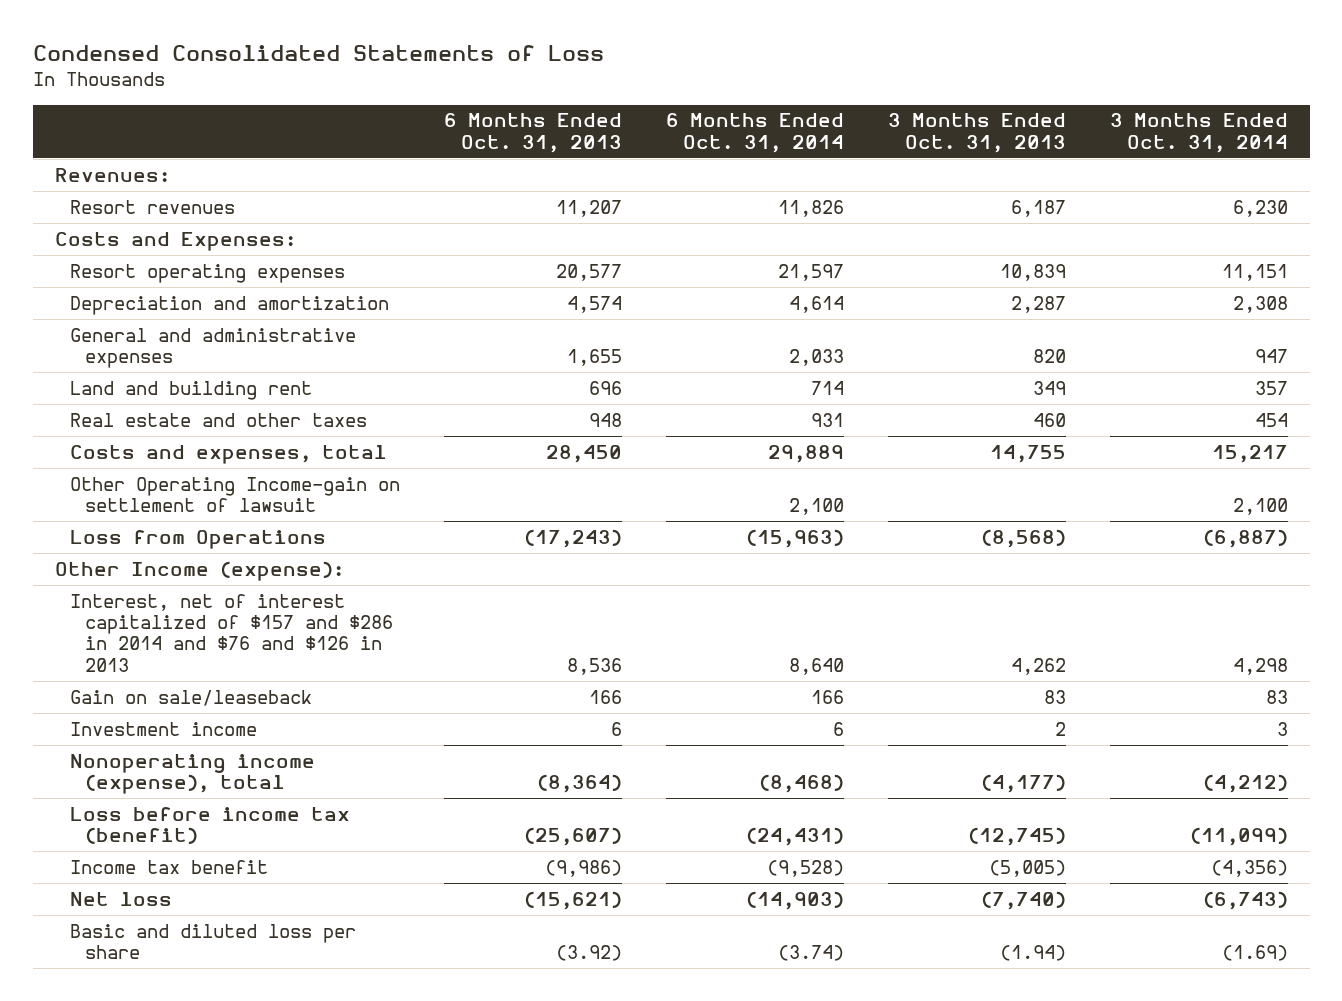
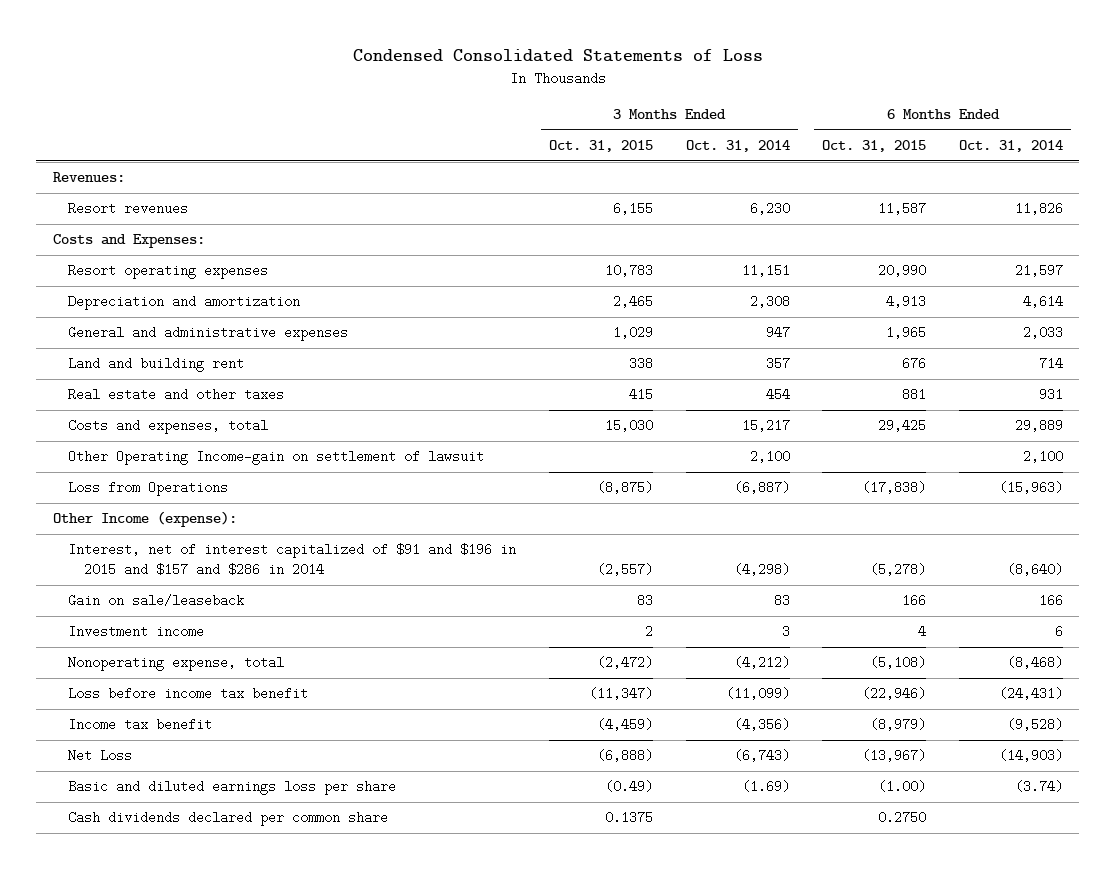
[443,113,622,153] 6 Months Ended Oct. 31, 2013 -> none
[887,113,1066,153] 3 Months Ended Oct. 31, 2013 -> none
none -> [548,140,653,153] Oct. 31, 2015
none -> [822,140,927,153] Oct. 31, 2015
[69,593,393,672] Interest, net of interest capitalized of $157 and $286 in 2014 and $76 and $126 in 2013 -> [68,543,517,577] Interest, net of interest capitalized of $91 and $196 in 2015 and $157 and $286 in 2014
[788,657,844,675] 8,640 -> [1006,563,1063,577] (8,640)
[1232,657,1288,675] 4,298 -> [733,563,790,577] (4,298)
[69,753,315,795] Nonoperating income (expense), total -> [68,656,285,672] Nonoperating expense, total
[69,806,350,845] Loss before income tax (benefit) -> [68,687,309,701] Loss before income tax benefit
[69,891,172,906] Net loss -> [68,749,133,763] Net Loss
[69,923,356,960] Basic and diluted loss per share -> [68,780,397,796] Basic and diluted earnings loss per share
none -> [68,811,389,827] Cash dividends declared per common share

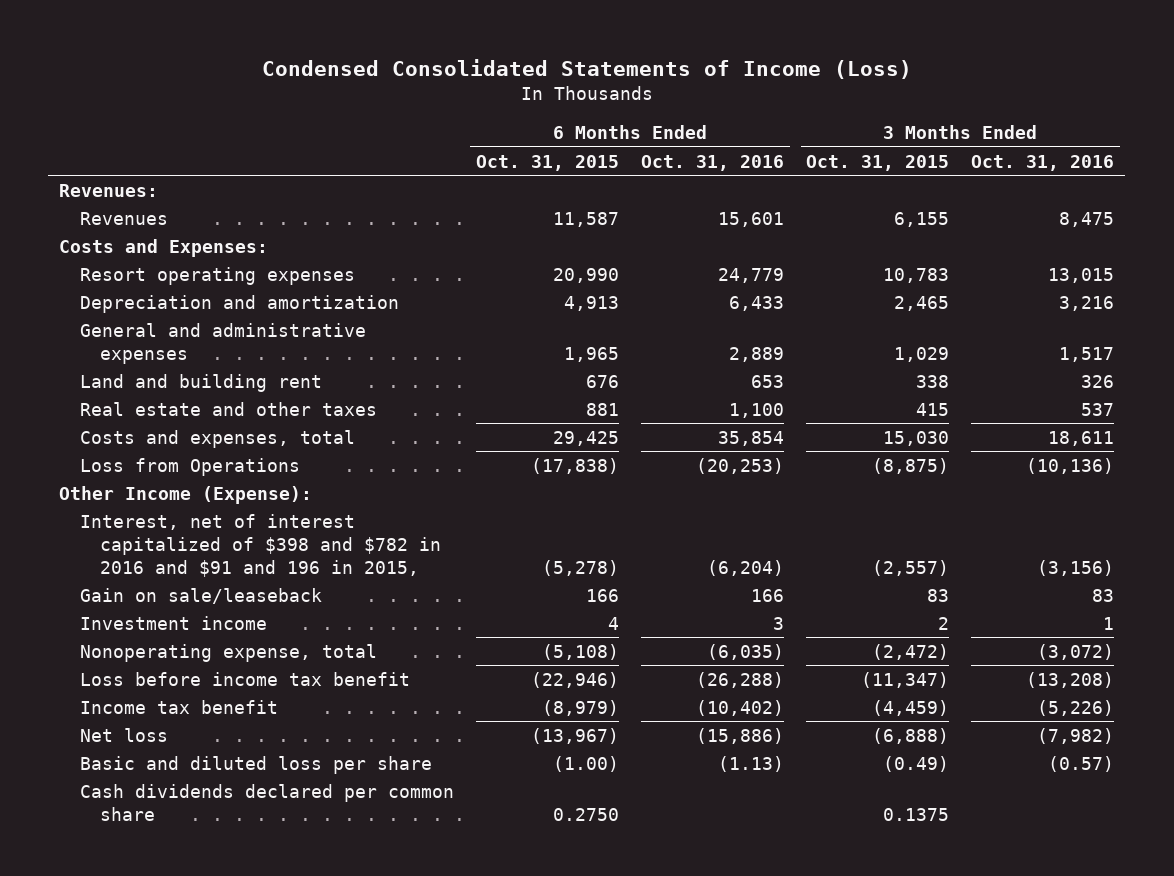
[352,49,763,63] Condensed Consolidated Statements of Loss -> [261,59,912,80] Condensed Consolidated Statements of Income (Loss)
[685,140,790,153] Oct. 31, 2014 -> none
[958,140,1063,153] Oct. 31, 2014 -> none
none -> [641,154,785,171] Oct. 31, 2016
none -> [971,154,1115,171] Oct. 31, 2016
[68,202,189,216] Resort revenues -> [79,211,168,225] Revenues
[68,450,485,466] Other Operating Income-gain on settlement of lawsuit -> none
[52,511,237,528] Other Income (expense): -> [59,485,313,504] Other Income (Expense):
[68,543,517,577] Interest, net of interest capitalized of $91 and $196 in 2015 and $157 and $286 in 2014 -> [79,513,442,577] Interest, net of interest capitalized of $398 and $782 in 2016 and $91 and 196 in 2015,
[68,749,133,763] Net Loss -> [79,727,168,742] Net loss
[68,780,397,796] Basic and diluted earnings loss per share -> [79,755,432,774] Basic and diluted loss per share

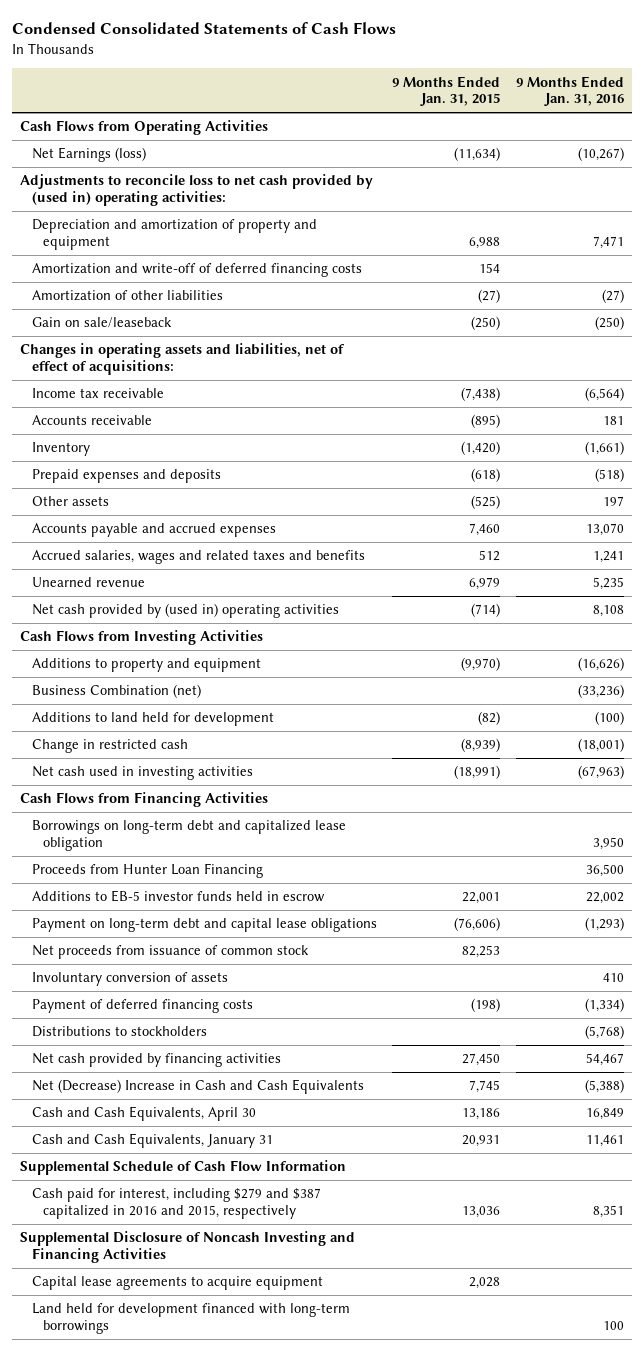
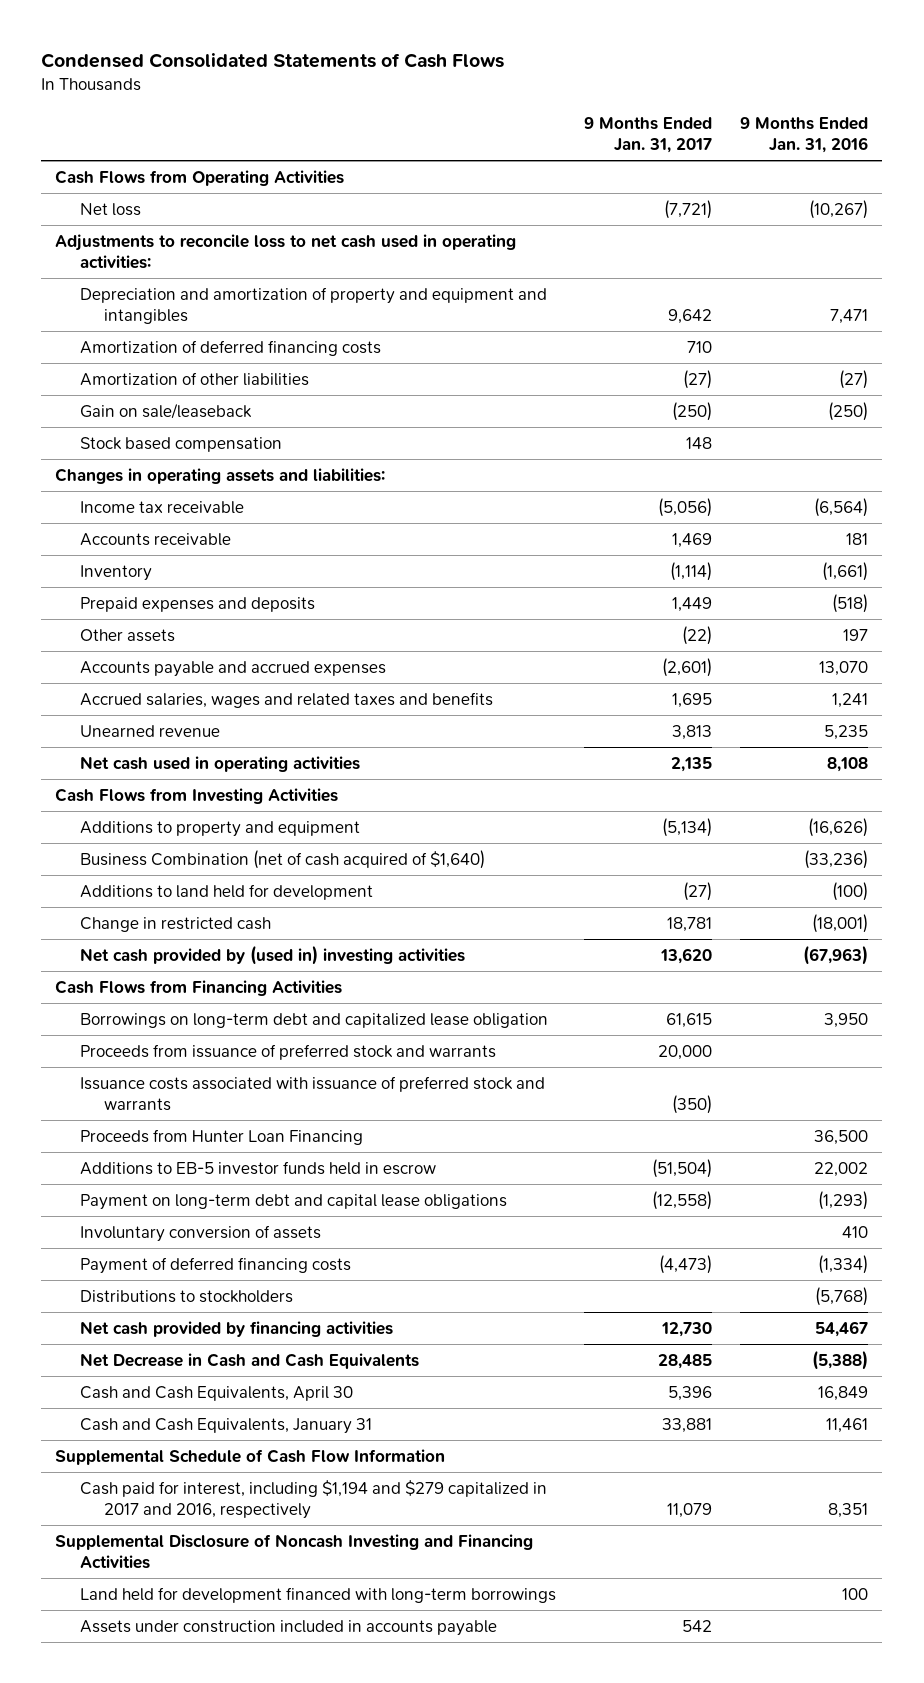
[392,75,501,107] 9 Months Ended Jan. 31, 2015 -> none
none -> [583,116,712,154] 9 Months Ended Jan. 31, 2017
[31,147,146,163] Net Earnings (loss) -> [79,202,141,216] Net loss
[19,174,373,207] Adjustments to reconcile loss to net cash provided by (used in) operating activities: -> [55,233,517,269] Adjustments to reconcile loss to net cash used in operating activities:
[31,219,317,251] Depreciation and amortization of property and equipment -> [79,286,547,324] Depreciation and amortization of property and equipment and intangibles
[31,263,362,278] Amortization and write-off of deferred financing costs -> [79,339,381,356] Amortization of deferred financing costs
none -> [79,436,282,452] Stock based compensation
[19,343,345,376] Changes in operating assets and liabilities, net of effect of acquisitions: -> [55,467,386,484] Changes in operating assets and liabilities:
[31,603,339,619] Net cash provided by (used in) operating activities -> [79,755,360,772] Net cash used in operating activities
[31,684,201,699] Business Combination (net) -> [79,849,485,869] Business Combination (net of cash acquired of $1,640)
[31,766,253,781] Net cash used in investing activities -> [79,944,465,965] Net cash provided by (used in) investing activities
none -> [79,1043,496,1060] Proceeds from issuance of preferred stock and warrants
none -> [79,1075,545,1111] Issuance costs associated with issuance of preferred stock and warrants
[31,945,309,960] Net proceeds from issuance of common stock -> none
[31,1079,364,1095] Net (Decrease) Increase in Cash and Cash Equivalents -> [79,1352,419,1369] Net Decrease in Cash and Cash Equivalents
[31,1188,321,1220] Cash paid for interest, including $279 and $387 capitalized in 2016 and 2015, respectively -> [79,1479,547,1519] Cash paid for interest, including $1,194 and $279 capitalized in 2017 and 2016, respectively
[31,1276,323,1291] Capital lease agreements to acquire equipment -> none
none -> [79,1619,497,1636] Assets under construction included in accounts payable

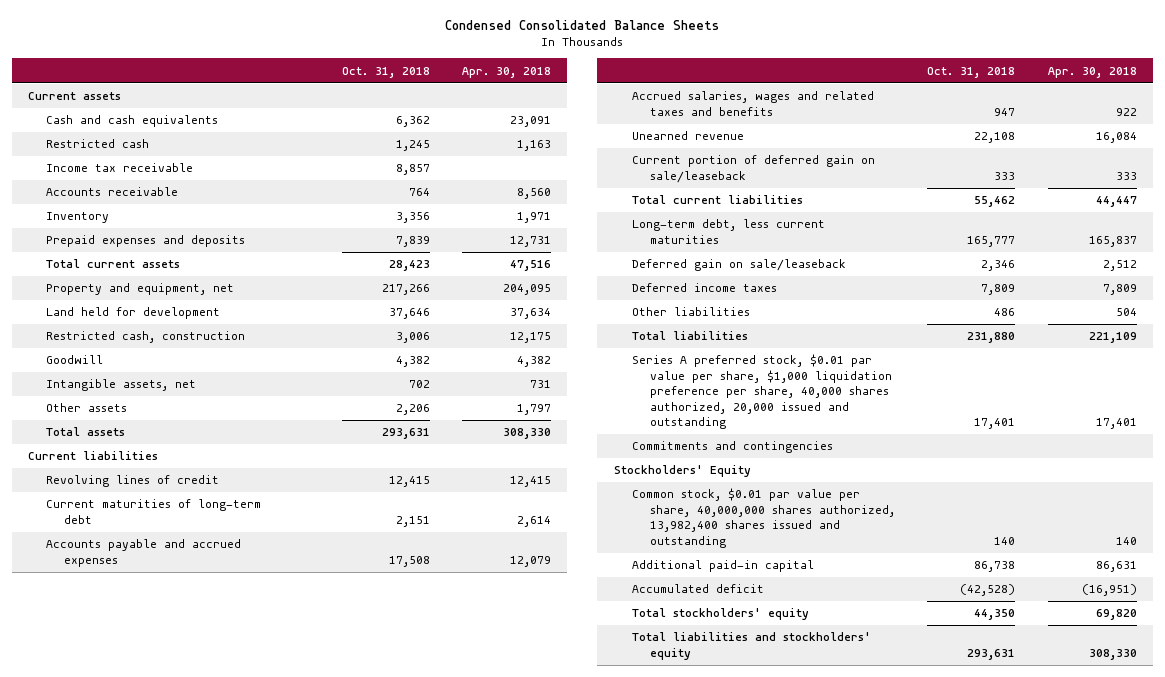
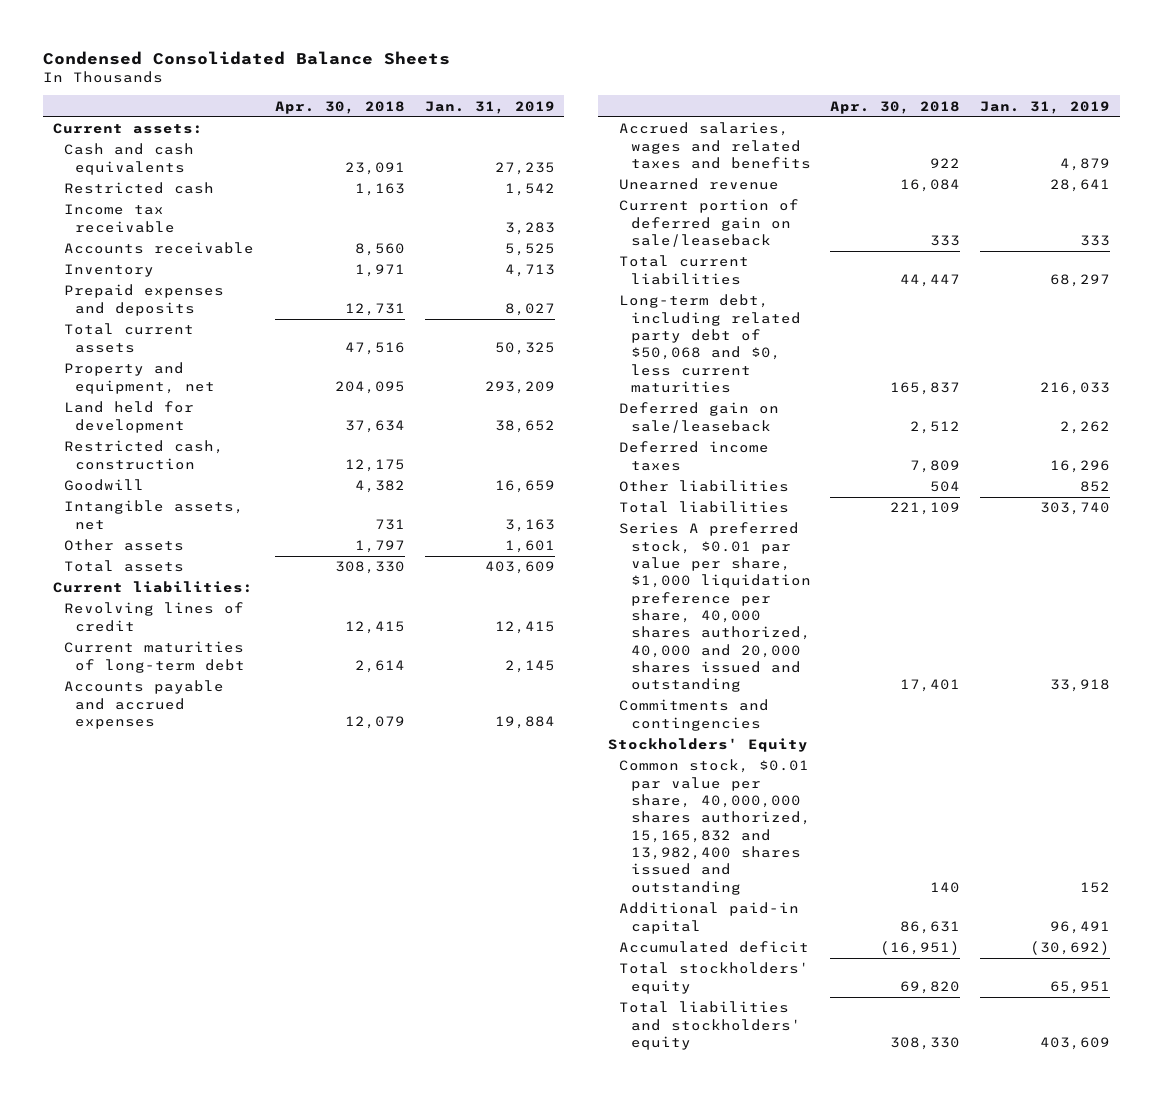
[341,66,430,78] Oct. 31, 2018 -> none
none -> [424,100,555,114] Jan. 31, 2019
[28,92,122,101] Current assets -> [52,123,203,135] Current assets:
[28,451,159,461] Current liabilities -> [52,581,253,594] Current liabilities:
[631,219,825,244] Long-term debt, less current maturities -> [619,294,801,393] Long-term debt, including related party debt of $50,068 and $0, less current maturities
[631,354,892,430] Series A preferred stock, $0.01 par value per share, $1,000 liquidation preference per share, 40,000 shares authorized, 20,000 issued and outstanding -> [619,522,811,693] Series A preferred stock, $0.01 par value per share, $1,000 liquidation preference per share, 40,000 shares authorized, 40,000 and 20,000 shares issued and outstanding
[631,488,895,548] Common stock, $0.01 par value per share, 40,000,000 shares authorized, 13,982,400 shares issued and outstanding -> [619,759,811,895] Common stock, $0.01 par value per share, 40,000,000 shares authorized, 15,165,832 and 13,982,400 shares issued and outstanding

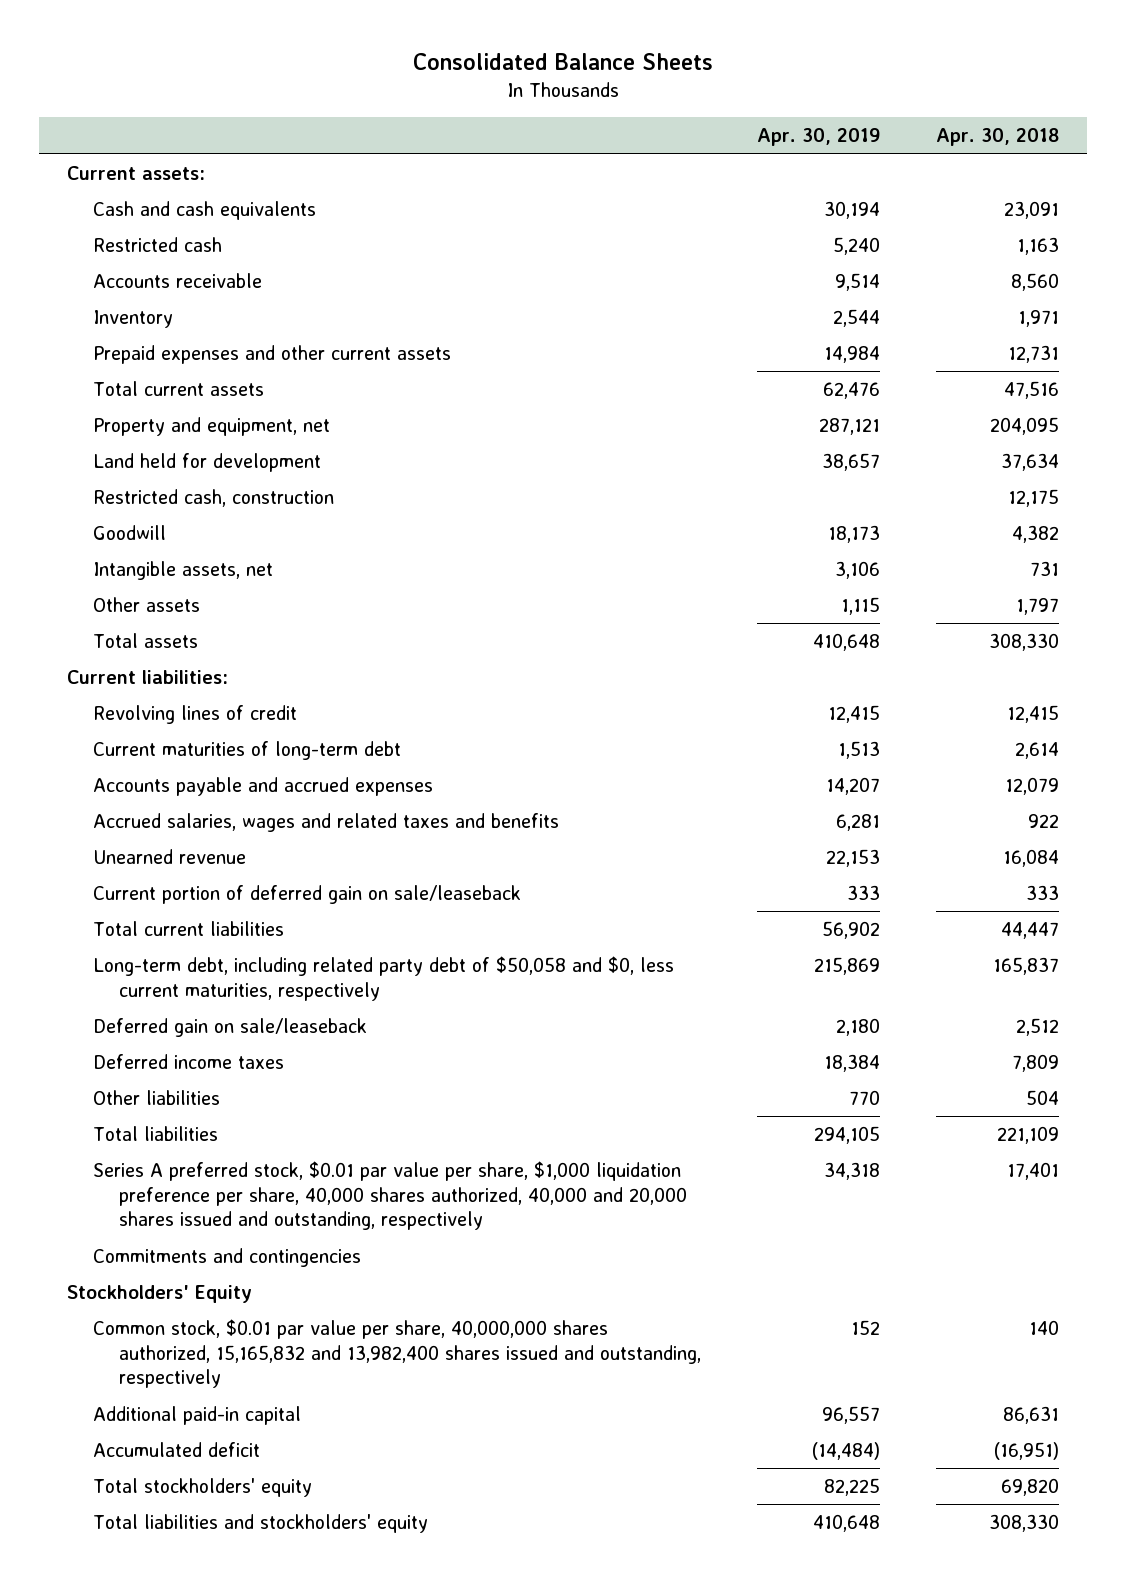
[42,50,450,65] Condensed Consolidated Balance Sheets -> [412,52,713,70] Consolidated Balance Sheets
[424,100,555,114] Jan. 31, 2019 -> none
none -> [756,128,880,147] Apr. 30, 2019
[63,204,176,233] Income tax receivable -> none
[63,284,224,316] Prepaid expenses and deposits -> [92,344,451,364] Prepaid expenses and other current assets
[619,294,801,393] Long-term debt, including related party debt of $50,068 and $0, less current maturities -> [92,955,674,1001] Long-term debt, including related party debt of $50,058 and $0, less current maturities, respectively
[619,522,811,693] Series A preferred stock, $0.01 par value per share, $1,000 liquidation preference per share, 40,000 shares authorized, 40,000 and 20,000 shares issued and outstanding -> [92,1160,687,1231] Series A preferred stock, $0.01 par value per share, $1,000 liquidation preference per share, 40,000 shares authorized, 40,000 and 20,000 shares issued and outstanding, respectively
[619,759,811,895] Common stock, $0.01 par value per share, 40,000,000 shares authorized, 15,165,832 and 13,982,400 shares issued and outstanding -> [92,1318,701,1389] Common stock, $0.01 par value per share, 40,000,000 shares authorized, 15,165,832 and 13,982,400 shares issued and outstanding, respectively

